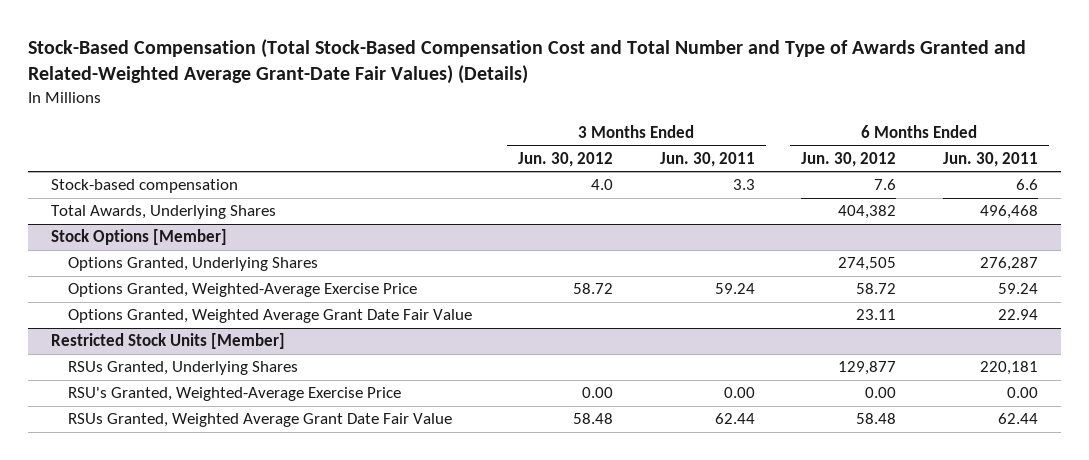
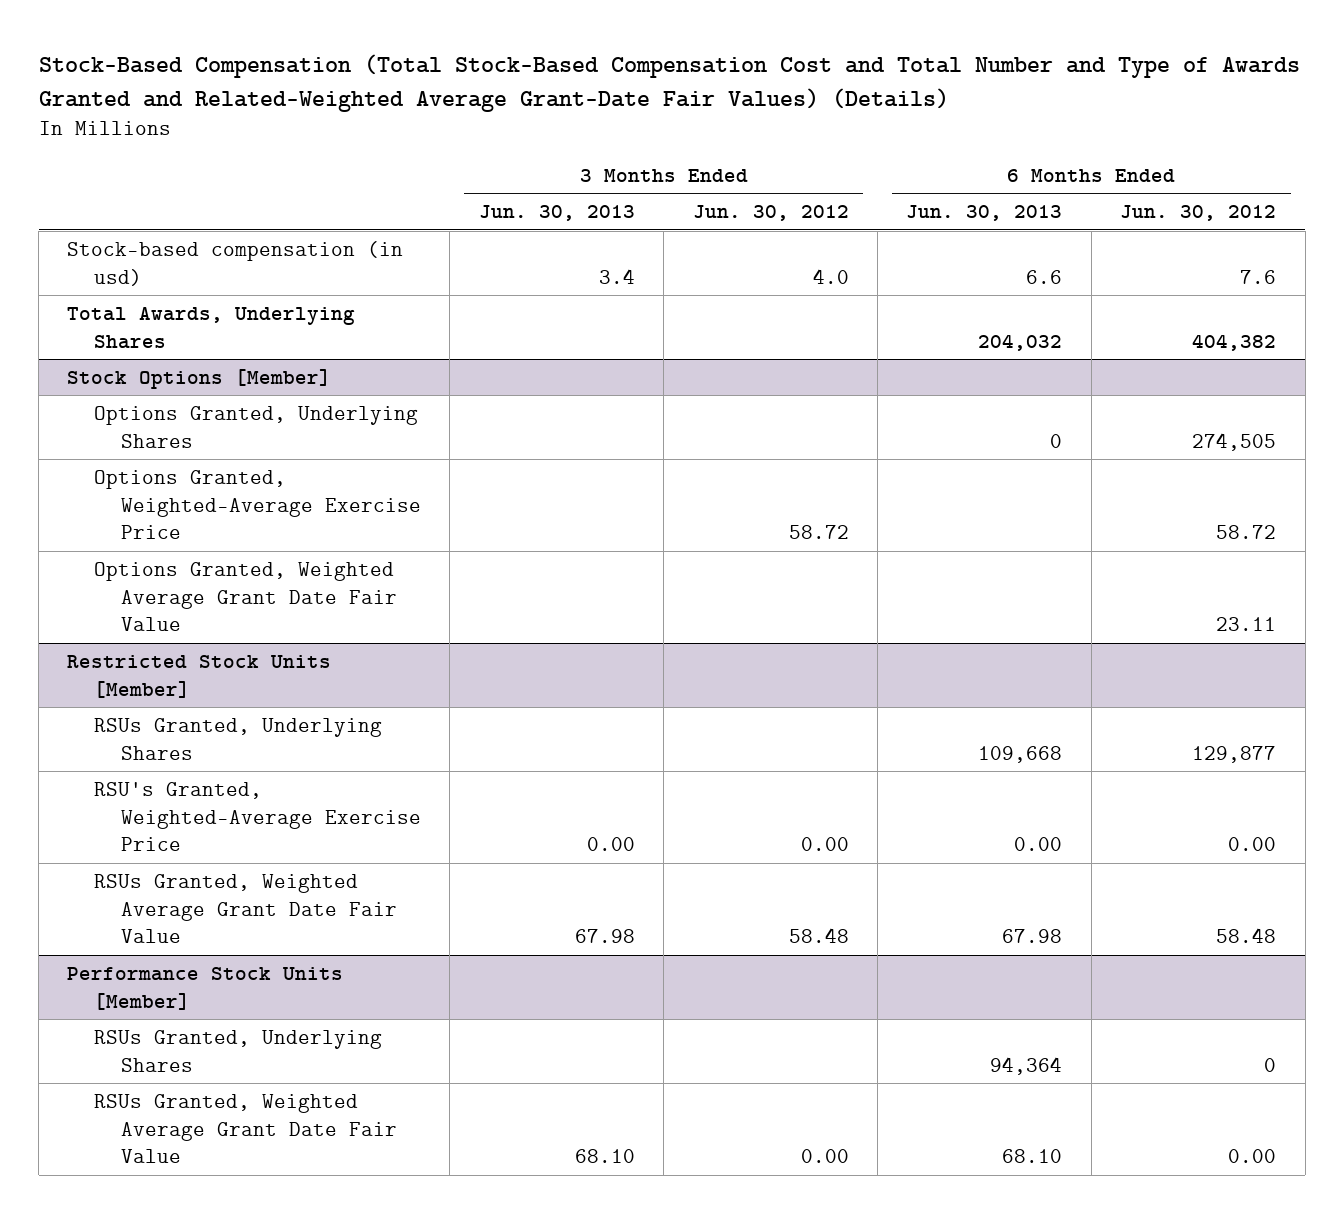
[659,151,755,167] Jun. 30, 2011 -> none
[942,151,1038,167] Jun. 30, 2011 -> none
none -> [478,205,635,222] Jun. 30, 2013
none -> [906,205,1063,222] Jun. 30, 2013
[51,179,239,194] Stock-based compensation -> [67,240,404,286] Stock-based compensation (in usd)
none -> [67,966,344,1010] Performance Stock Units [Member]
none -> [94,1029,383,1072] RSUs Granted, Underlying Shares
none -> [94,1093,398,1164] RSUs Granted, Weighted Average Grant Date Fair Value

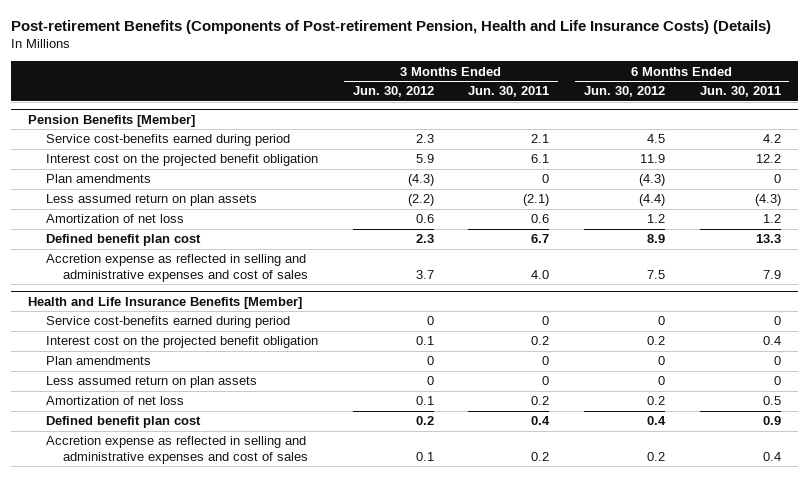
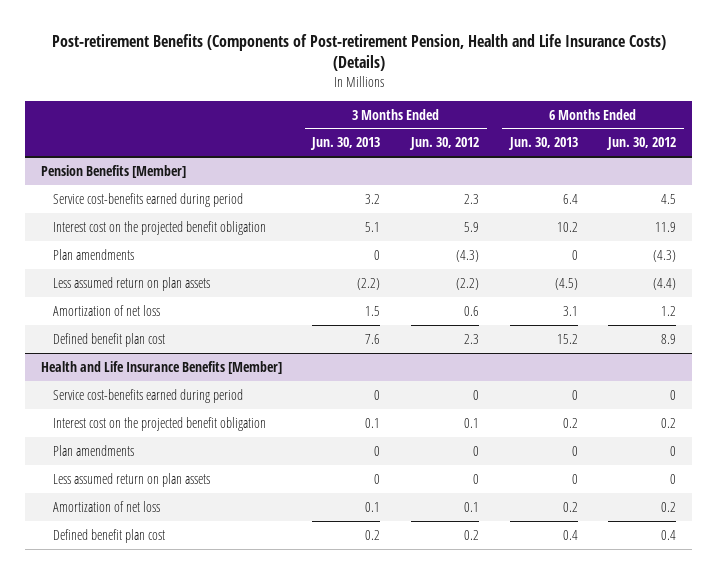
[468,86,550,98] Jun. 30, 2011 -> none
[699,86,781,98] Jun. 30, 2011 -> none
none -> [310,137,381,151] Jun. 30, 2013
none -> [507,137,578,151] Jun. 30, 2013
[45,254,309,282] Accretion expense as reflected in selling and administrative expenses and cost of sales -> none
[45,436,309,464] Accretion expense as reflected in selling and administrative expenses and cost of sales -> none

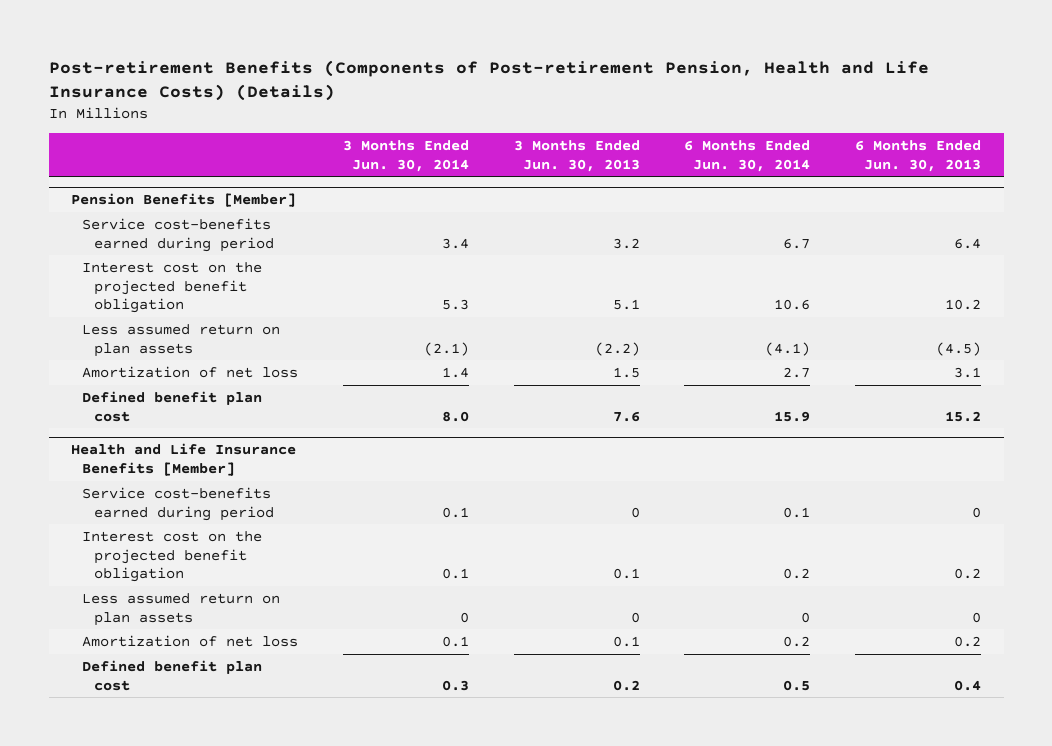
[409,137,480,151] Jun. 30, 2012 -> none
[606,137,677,151] Jun. 30, 2012 -> none
none -> [343,140,470,172] 3 Months Ended Jun. 30, 2014
none -> [684,140,811,172] 6 Months Ended Jun. 30, 2014
[53,248,135,260] Plan amendments -> none
[53,444,135,456] Plan amendments -> none

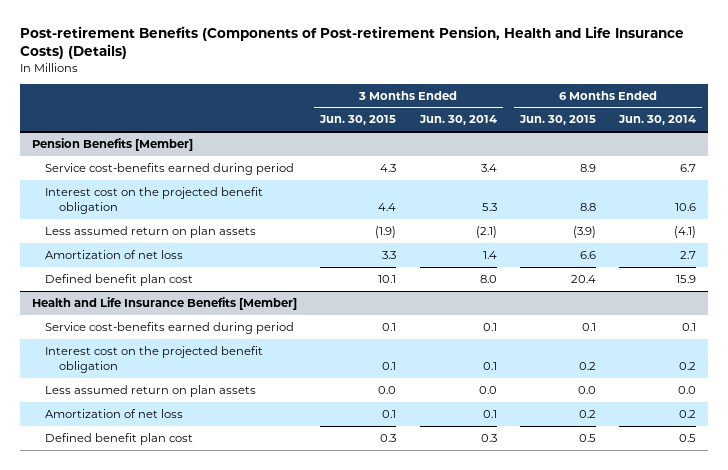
[513,140,640,172] 3 Months Ended Jun. 30, 2013 -> none
[855,140,982,172] 6 Months Ended Jun. 30, 2013 -> none
none -> [319,115,397,126] Jun. 30, 2015
none -> [519,115,597,126] Jun. 30, 2015
[460,611,470,623] 0 -> [478,385,497,394] 0.0
[801,611,811,623] 0 -> [678,385,697,394] 0.0

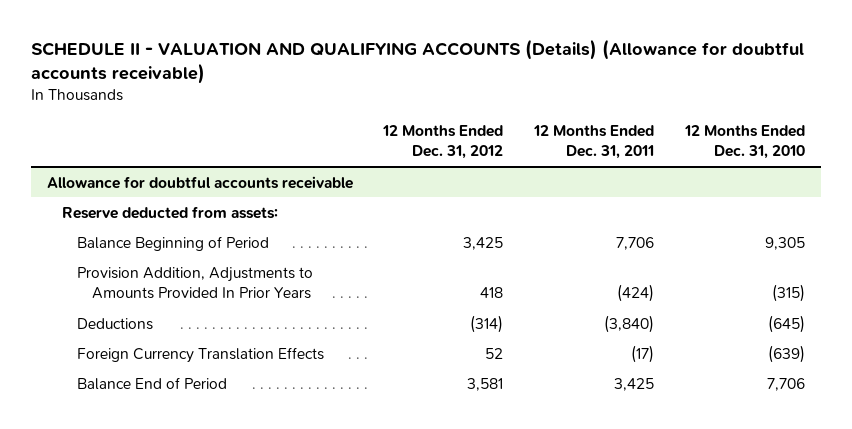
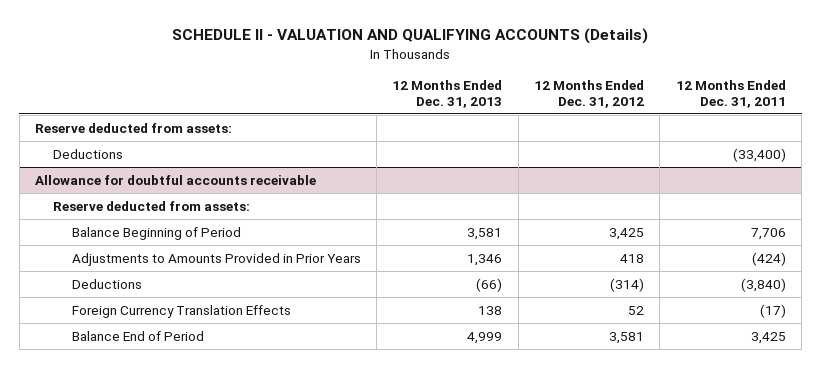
[31,39,805,85] SCHEDULE II - VALUATION AND QUALIFYING ACCOUNTS (Details) (Allowance for doubtful accounts receivable) -> [172,28,649,45] SCHEDULE II - VALUATION AND QUALIFYING ACCOUNTS (Details)
[684,125,806,160] 12 Months Ended Dec. 31, 2010 -> none
none -> [392,79,503,108] 12 Months Ended Dec. 31, 2013
none -> [35,122,233,133] Reserve deducted from assets:
none -> [53,148,124,159] Deductions
[76,266,313,299] Provision Addition, Adjustments to Amounts Provided In Prior Years -> [71,252,361,266] Adjustments to Amounts Provided in Prior Years

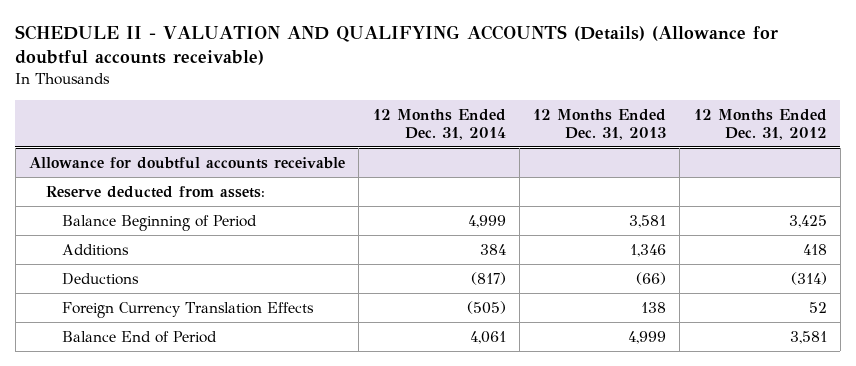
[172,28,649,45] SCHEDULE II - VALUATION AND QUALIFYING ACCOUNTS (Details) -> [15,25,779,66] SCHEDULE II - VALUATION AND QUALIFYING ACCOUNTS (Details) (Allowance for doubtful accounts receivable)
[675,79,786,108] 12 Months Ended Dec. 31, 2011 -> none
none -> [372,108,506,140] 12 Months Ended Dec. 31, 2014
[35,122,233,133] Reserve deducted from assets: -> none
[53,148,124,159] Deductions -> none
[71,252,361,266] Adjustments to Amounts Provided in Prior Years -> [62,243,130,256] Additions

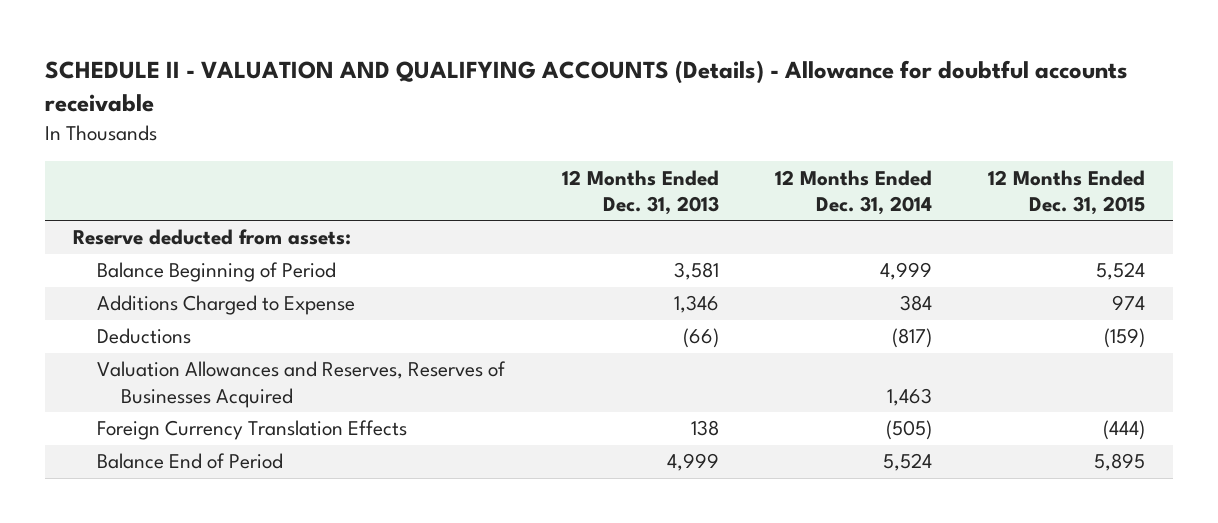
[15,25,779,66] SCHEDULE II - VALUATION AND QUALIFYING ACCOUNTS (Details) (Allowance for doubtful accounts receivable) -> [45,60,1129,113] SCHEDULE II - VALUATION AND QUALIFYING ACCOUNTS (Details) - Allowance for doubtful accounts receivable
[693,108,827,140] 12 Months Ended Dec. 31, 2012 -> none
none -> [987,169,1145,215] 12 Months Ended Dec. 31, 2015
[28,156,345,169] Allowance for doubtful accounts receivable -> none
[62,243,130,256] Additions -> [97,295,356,316] Additions Charged to Expense
none -> [97,361,507,408] Valuation Allowances and Reserves, Reserves of Businesses Acquired
[469,330,506,344] 4,061 -> [882,453,932,472] 5,524

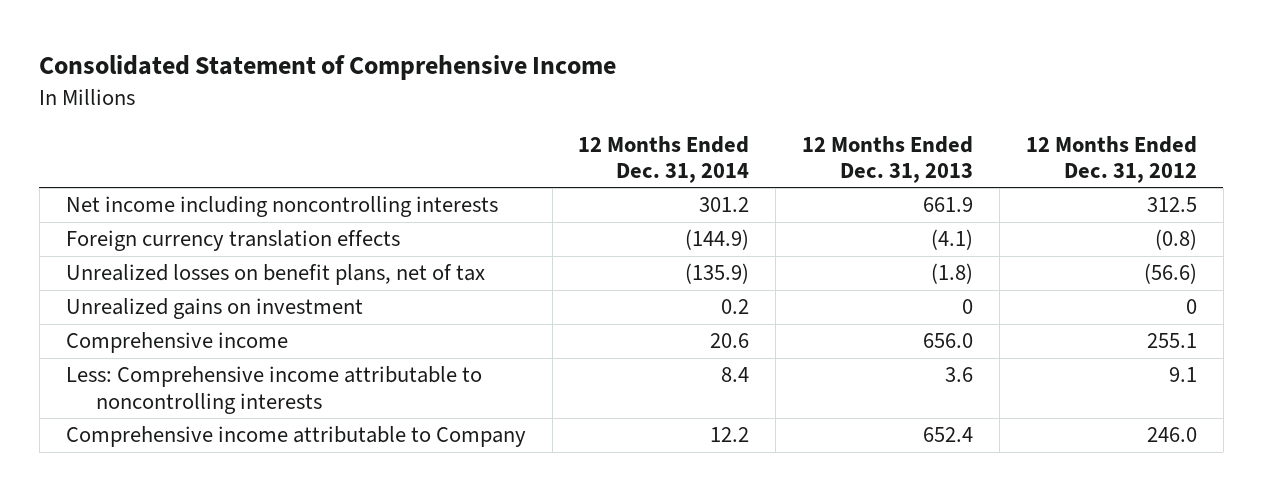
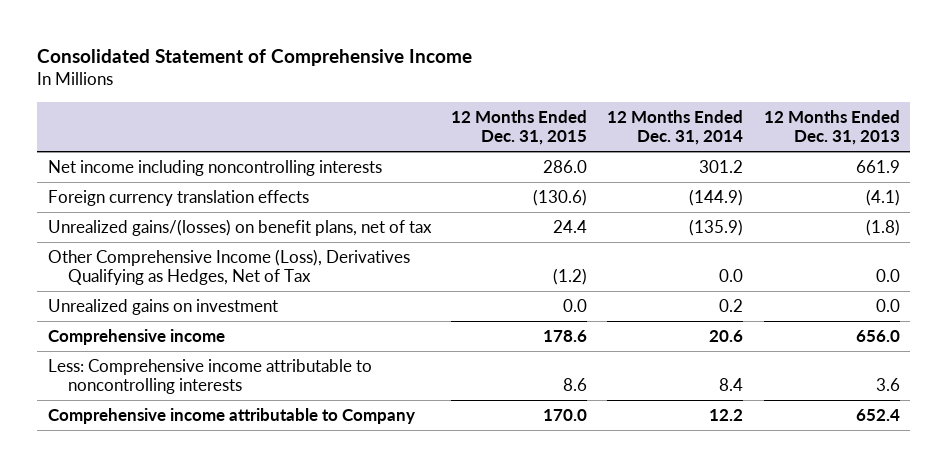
[1025,135,1197,183] 12 Months Ended Dec. 31, 2012 -> none
none -> [450,109,587,146] 12 Months Ended Dec. 31, 2015
[65,264,485,286] Unrealized losses on benefit plans, net of tax -> [47,218,432,236] Unrealized gains/(losses) on benefit plans, net of tax
none -> [47,248,410,286] Other Comprehensive Income (Loss), Derivatives Qualifying as Hedges, Net of Tax
[962,299,974,315] 0 -> [875,298,900,312] 0.0

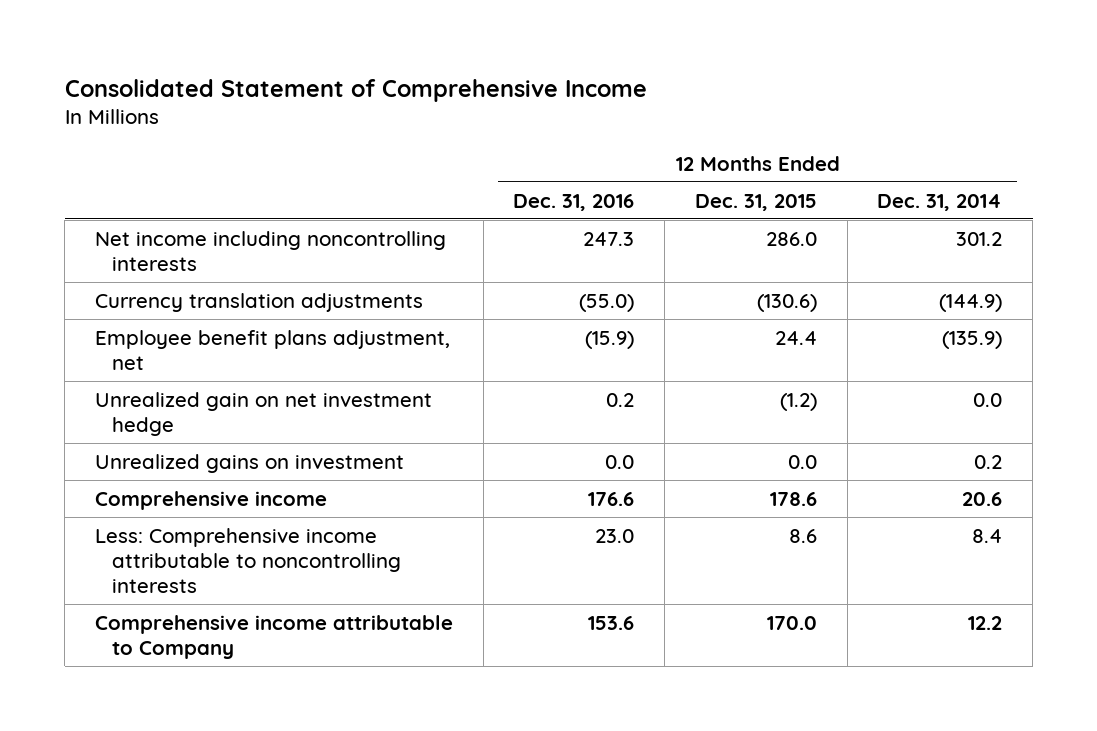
[763,109,900,146] 12 Months Ended Dec. 31, 2013 -> none
none -> [513,193,635,211] Dec. 31, 2016
[47,189,309,206] Foreign currency translation effects -> [94,292,423,312] Currency translation adjustments
[47,218,432,236] Unrealized gains/(losses) on benefit plans, net of tax -> [94,329,450,370] Employee benefit plans adjustment, net
[47,248,410,286] Other Comprehensive Income (Loss), Derivatives Qualifying as Hedges, Net of Tax -> [94,391,432,436] Unrealized gain on net investment hedge

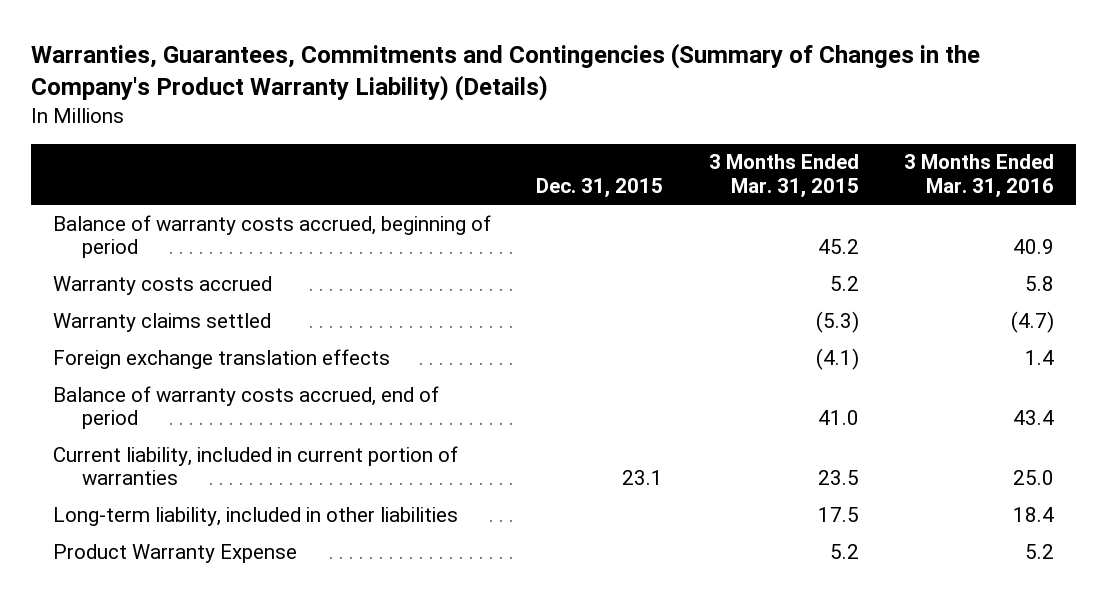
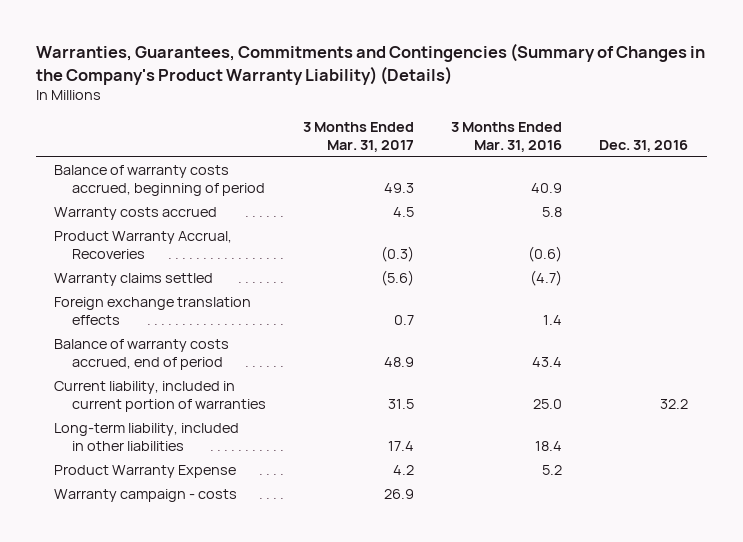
[536,178,664,199] Dec. 31, 2015 -> none
[708,154,859,199] 3 Months Ended Mar. 31, 2015 -> none
none -> [303,122,415,153] 3 Months Ended Mar. 31, 2017
none -> [599,140,689,153] Dec. 31, 2016
none -> [54,231,233,260] Product Warranty Accrual, Recoveries
none -> [54,489,238,503] Warranty campaign - costs

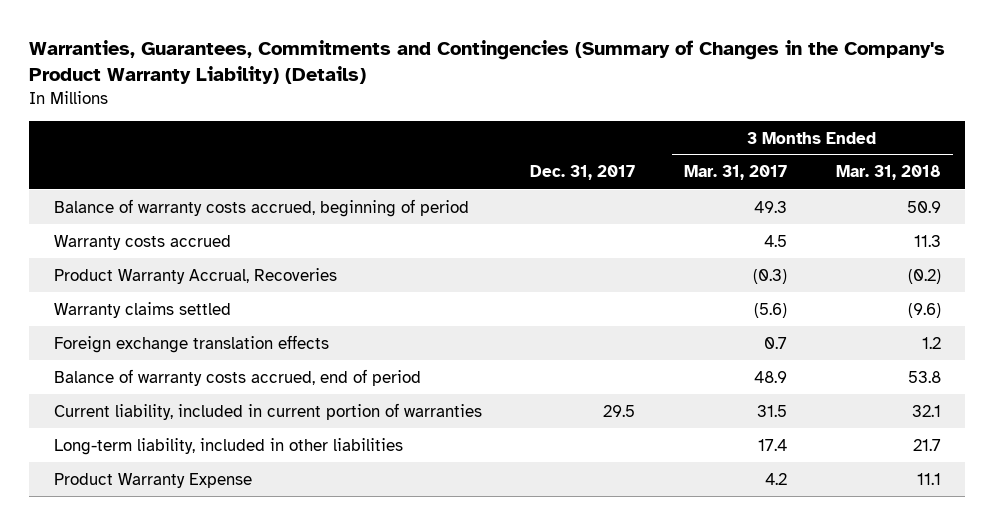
[451,122,563,153] 3 Months Ended Mar. 31, 2016 -> none
[599,140,689,153] Dec. 31, 2016 -> none
none -> [530,165,636,181] Dec. 31, 2017
none -> [835,165,941,181] Mar. 31, 2018
[54,489,238,503] Warranty campaign - costs -> none

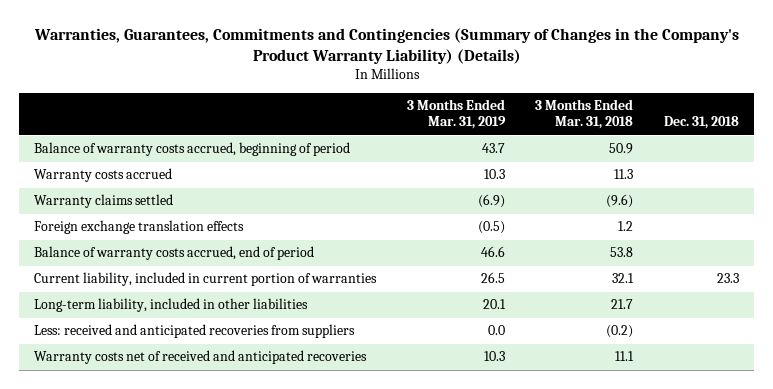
[530,165,636,181] Dec. 31, 2017 -> none
[683,165,787,181] Mar. 31, 2017 -> none
none -> [406,99,506,130] 3 Months Ended Mar. 31, 2019
none -> [663,116,739,130] Dec. 31, 2018
[53,267,337,284] Product Warranty Accrual, Recoveries -> none
none -> [34,324,356,339] Less: received and anticipated recoveries from suppliers
[53,472,252,488] Product Warranty Expense -> [34,350,368,365] Warranty costs net of received and anticipated recoveries

